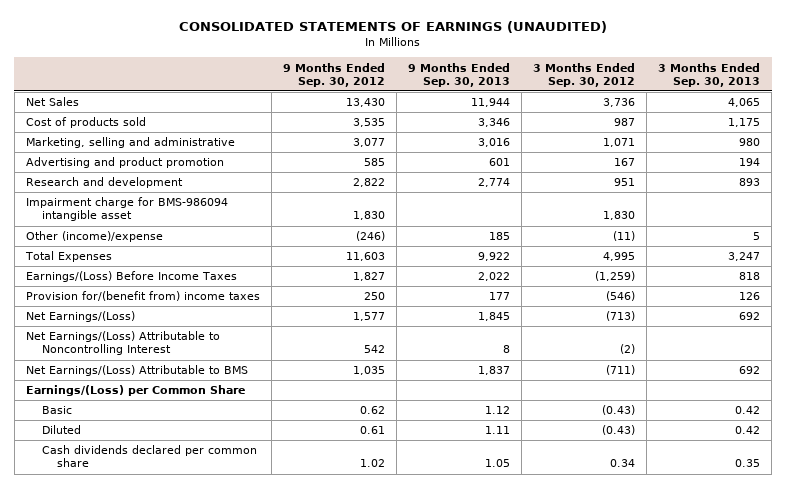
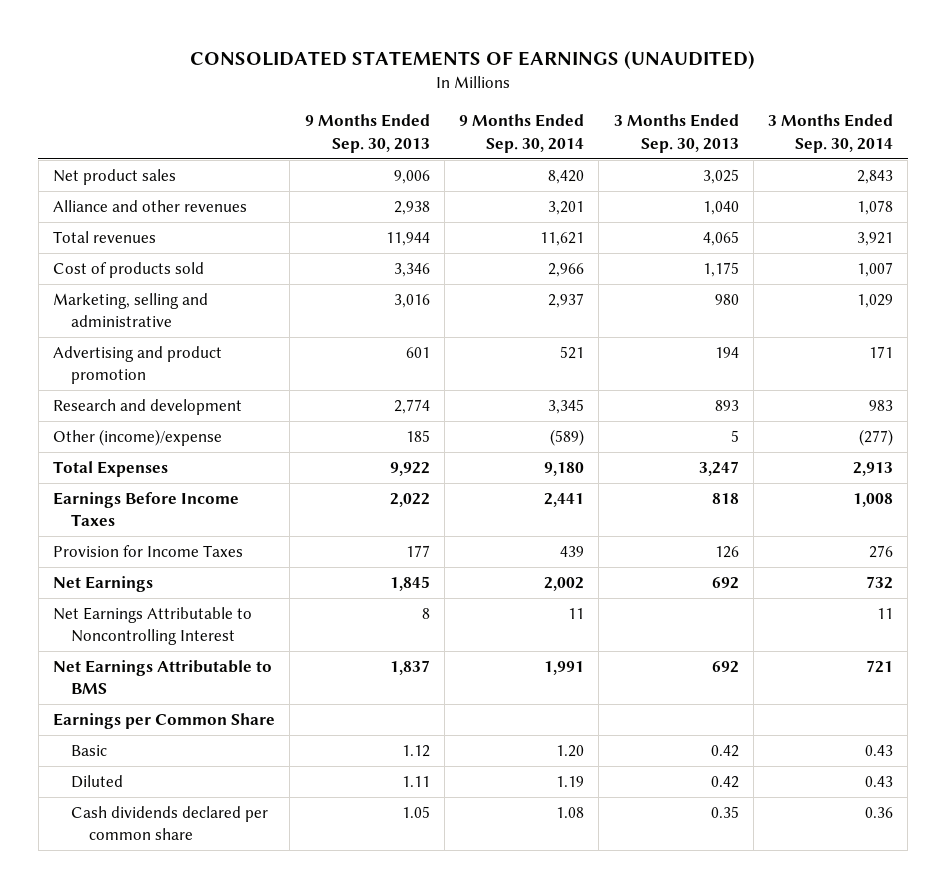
[282,62,385,87] 9 Months Ended Sep. 30, 2012 -> none
[533,62,636,87] 3 Months Ended Sep. 30, 2012 -> none
none -> [459,114,585,153] 9 Months Ended Sep. 30, 2014
none -> [768,114,894,153] 3 Months Ended Sep. 30, 2014
none -> [52,169,176,186] Net product sales
none -> [52,200,247,213] Alliance and other revenues
[25,97,79,107] Net Sales -> [52,231,156,244] Total revenues
[25,197,228,222] Impairment charge for BMS-986094 intangible asset -> none
[25,271,237,283] Earnings/(Loss) Before Income Taxes -> [52,492,239,527] Earnings Before Income Taxes
[25,291,260,302] Provision for/(benefit from) income taxes -> [52,545,243,558] Provision for Income Taxes
[25,311,135,323] Net Earnings/(Loss) -> [52,576,153,593] Net Earnings
[25,331,220,356] Net Earnings/(Loss) Attributable to Noncontrolling Interest -> [52,607,252,646] Net Earnings Attributable to Noncontrolling Interest
[25,365,248,377] Net Earnings/(Loss) Attributable to BMS -> [52,660,272,695] Net Earnings Attributable to BMS
[25,385,245,397] Earnings/(Loss) per Common Share -> [52,713,275,730] Earnings per Common Share

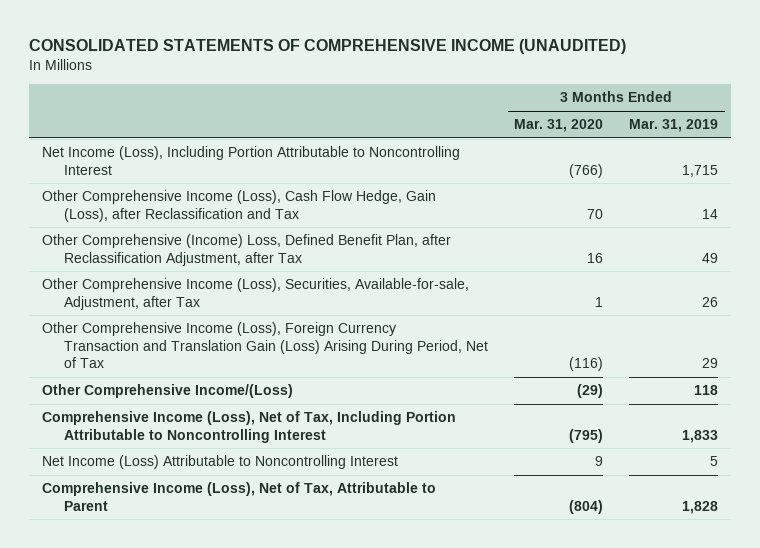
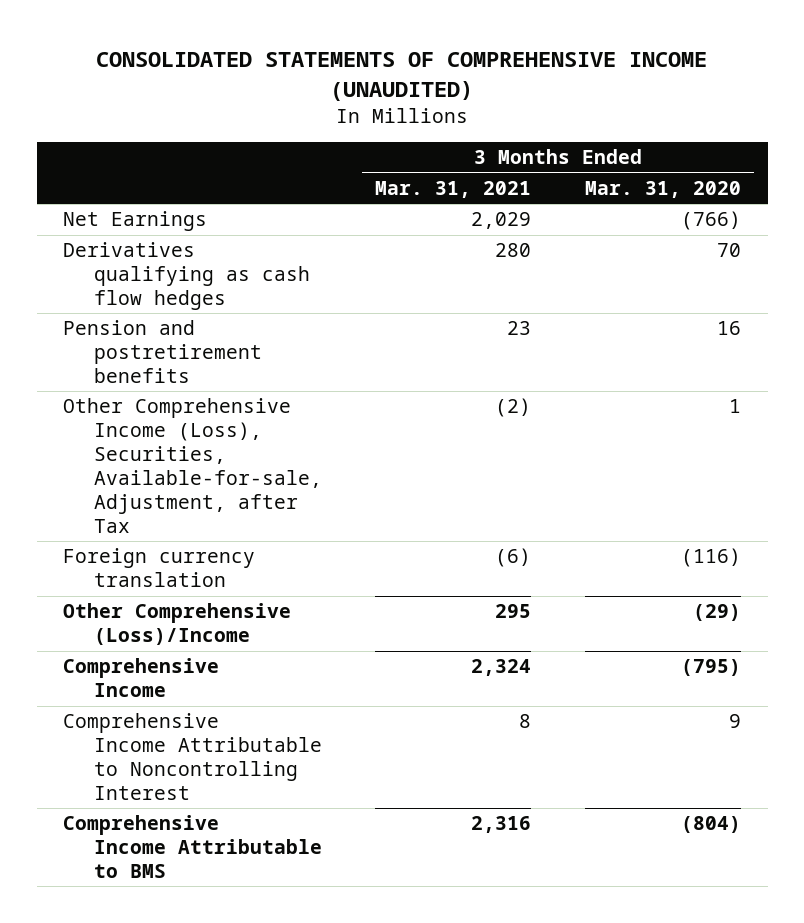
[629,119,719,133] Mar. 31, 2019 -> none
none -> [375,181,532,199] Mar. 31, 2021
[42,146,461,175] Net Income (Loss), Including Portion Attributable to Noncontrolling Interest -> [63,211,208,232] Net Earnings
[42,190,437,222] Other Comprehensive Income (Loss), Cash Flow Hedge, Gain (Loss), after Reclassification and Tax -> [63,242,311,311] Derivatives qualifying as cash flow hedges
[42,234,452,266] Other Comprehensive (Income) Loss, Defined Benefit Plan, after Reclassification Adjustment, after Tax -> [63,320,263,384] Pension and postretirement benefits
[42,322,489,369] Other Comprehensive Income (Loss), Foreign Currency Transaction and Translation Gain (Loss) Arising During Period, Net of Tax -> [63,548,256,588] Foreign currency translation
[42,384,294,399] Other Comprehensive Income/(Loss) -> [63,603,292,646] Other Comprehensive (Loss)/Income
[42,411,457,443] Comprehensive Income (Loss), Net of Tax, Including Portion Attributable to Noncontrolling Interest -> [63,658,220,698] Comprehensive Income
[42,455,399,470] Net Income (Loss) Attributable to Noncontrolling Interest -> [63,713,323,800] Comprehensive Income Attributable to Noncontrolling Interest
[42,482,437,511] Comprehensive Income (Loss), Net of Tax, Attributable to Parent -> [63,815,323,879] Comprehensive Income Attributable to BMS

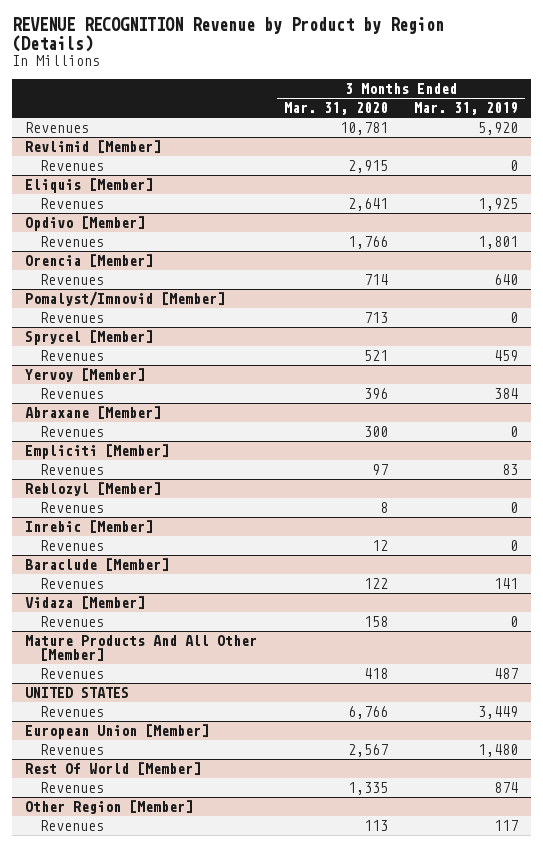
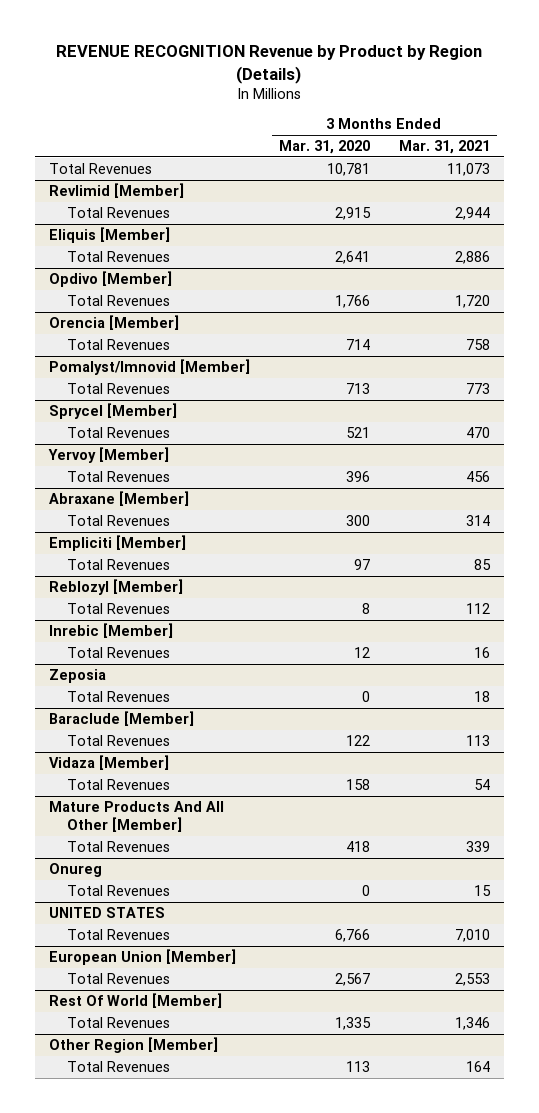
[414,102,519,116] Mar. 31, 2019 -> none
none -> [398,140,490,155] Mar. 31, 2021
[25,122,90,134] Revenues -> [49,162,153,174] Total Revenues
[40,160,105,172] Revenues -> [66,206,170,218] Total Revenues
[40,198,105,210] Revenues -> [66,250,170,262] Total Revenues
[40,236,105,248] Revenues -> [66,294,170,306] Total Revenues
[40,274,105,286] Revenues -> [66,338,170,350] Total Revenues
[40,312,105,324] Revenues -> [66,382,170,394] Total Revenues
[40,350,105,362] Revenues -> [66,426,170,438] Total Revenues
[40,388,105,400] Revenues -> [66,470,170,482] Total Revenues
[40,426,105,438] Revenues -> [66,514,170,526] Total Revenues
[40,464,105,476] Revenues -> [66,558,170,570] Total Revenues
[40,502,105,514] Revenues -> [66,602,170,614] Total Revenues
[40,540,105,552] Revenues -> [66,646,170,658] Total Revenues
none -> [49,668,107,683] Zeposia
none -> [66,690,170,702] Total Revenues
[40,578,105,590] Revenues -> [66,734,170,746] Total Revenues
[40,616,105,628] Revenues -> [66,778,170,790] Total Revenues
[40,668,105,680] Revenues -> [66,840,170,852] Total Revenues
none -> [49,862,103,877] Onureg
none -> [66,884,170,896] Total Revenues
[40,706,105,718] Revenues -> [66,928,170,940] Total Revenues
[40,744,105,756] Revenues -> [66,972,170,984] Total Revenues
[40,782,105,794] Revenues -> [66,1016,170,1028] Total Revenues
[40,820,105,832] Revenues -> [66,1060,170,1072] Total Revenues

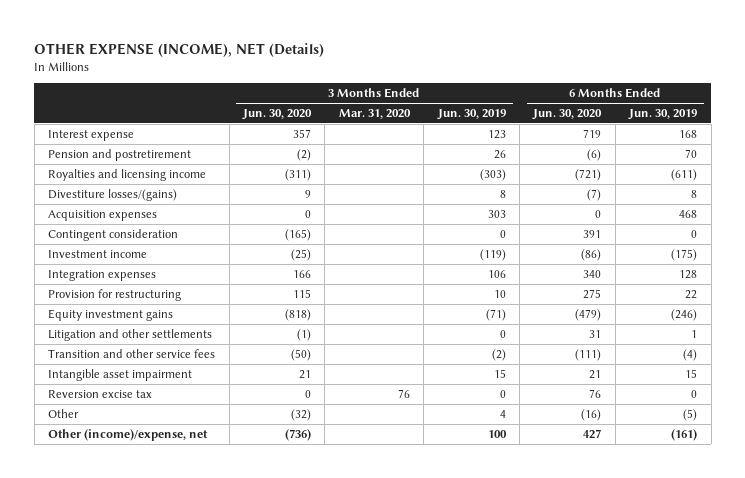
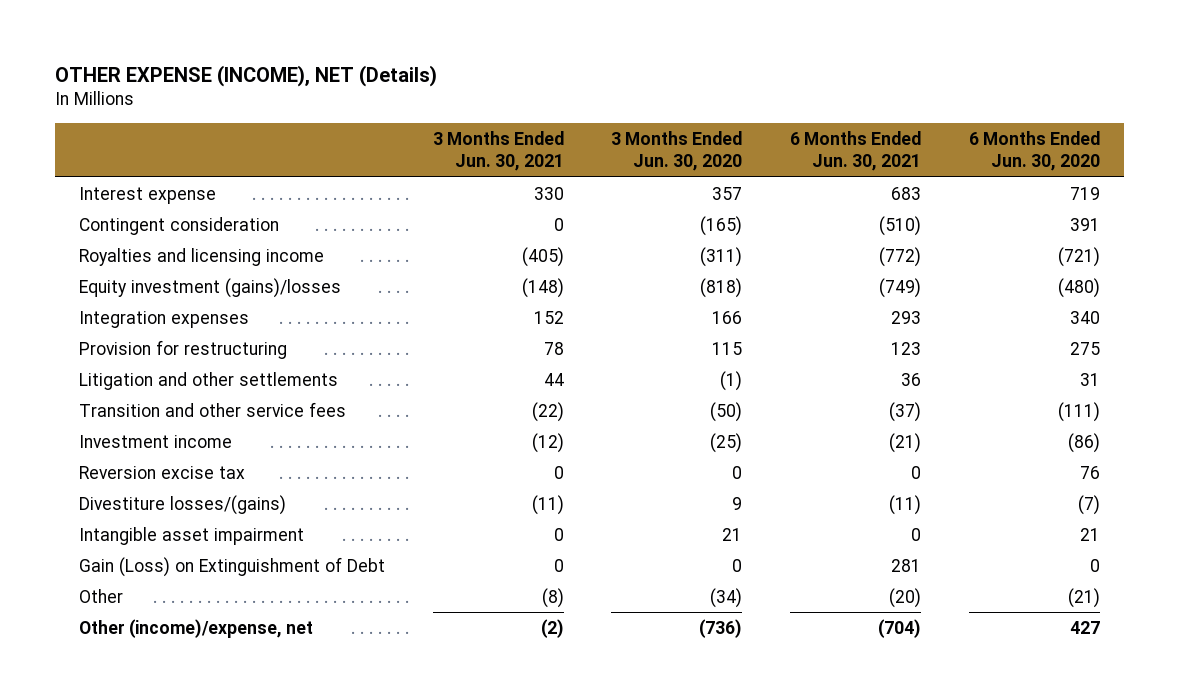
[338,108,411,119] Mar. 31, 2020 -> none
[436,108,506,120] Jun. 30, 2019 -> none
[628,108,698,120] Jun. 30, 2019 -> none
none -> [432,130,564,171] 3 Months Ended Jun. 30, 2021
none -> [790,130,922,171] 6 Months Ended Jun. 30, 2021
[48,148,192,161] Pension and postretirement -> none
[48,209,158,221] Acquisition expenses -> none
[48,168,207,181] Royalties and licensing income -> [78,247,324,266] Royalties and licensing income
none -> [78,277,341,298] Equity investment (gains)/losses
[48,308,174,321] Equity investment gains -> none
[48,249,148,258] Investment income -> [78,434,232,448] Investment income
[48,188,178,201] Divestiture losses/(gains) -> [78,494,286,515] Divestiture losses/(gains)
[48,368,193,381] Intangible asset impairment -> [78,526,304,545] Intangible asset impairment
none -> [78,556,385,577] Gain (Loss) on Extinguishment of Debt
[290,408,311,421] (32) -> [710,587,743,608] (34)
[581,408,602,421] (16) -> [1067,587,1100,608] (21)

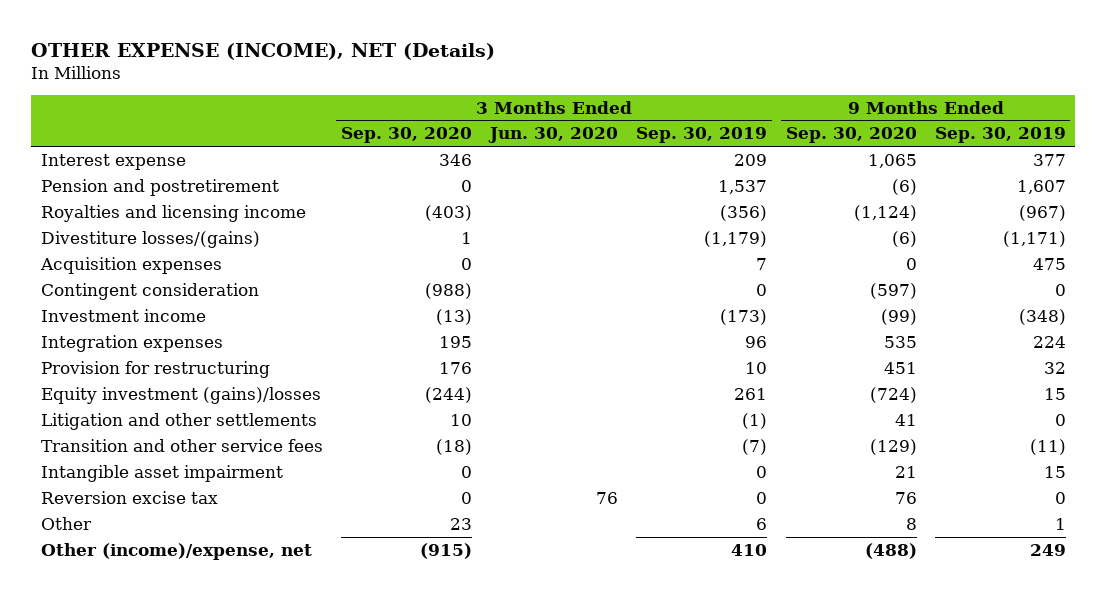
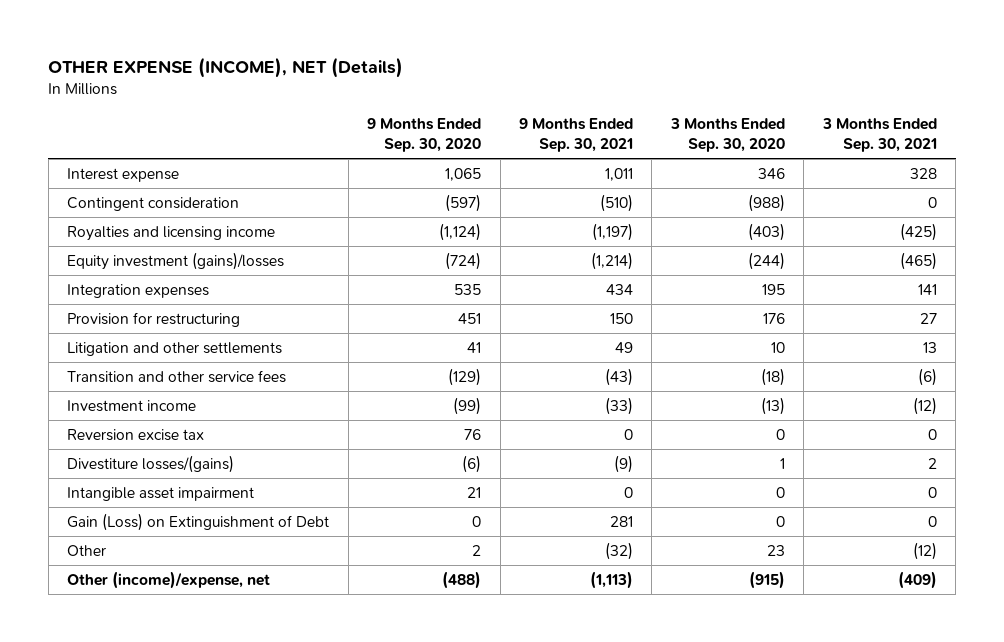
[488,127,619,144] Jun. 30, 2020 -> none
[636,127,768,144] Sep. 30, 2019 -> none
[934,127,1066,144] Sep. 30, 2019 -> none
none -> [519,118,634,153] 9 Months Ended Sep. 30, 2021
none -> [821,118,937,153] 3 Months Ended Sep. 30, 2021
[40,178,279,196] Pension and postretirement -> none
[39,256,222,274] Acquisition expenses -> none
[40,204,306,222] Royalties and licensing income -> [67,225,276,241] Royalties and licensing income
[40,386,321,404] Equity investment (gains)/losses -> [67,251,285,270] Equity investment (gains)/losses
[40,308,206,322] Investment income -> [67,399,197,412] Investment income
[40,230,260,248] Divestiture losses/(gains) -> [67,454,235,473] Divestiture losses/(gains)
[40,464,283,482] Intangible asset impairment -> [67,486,255,501] Intangible asset impairment
none -> [67,512,330,531] Gain (Loss) on Extinguishment of Debt
[905,517,917,530] 8 -> [472,544,482,556] 2

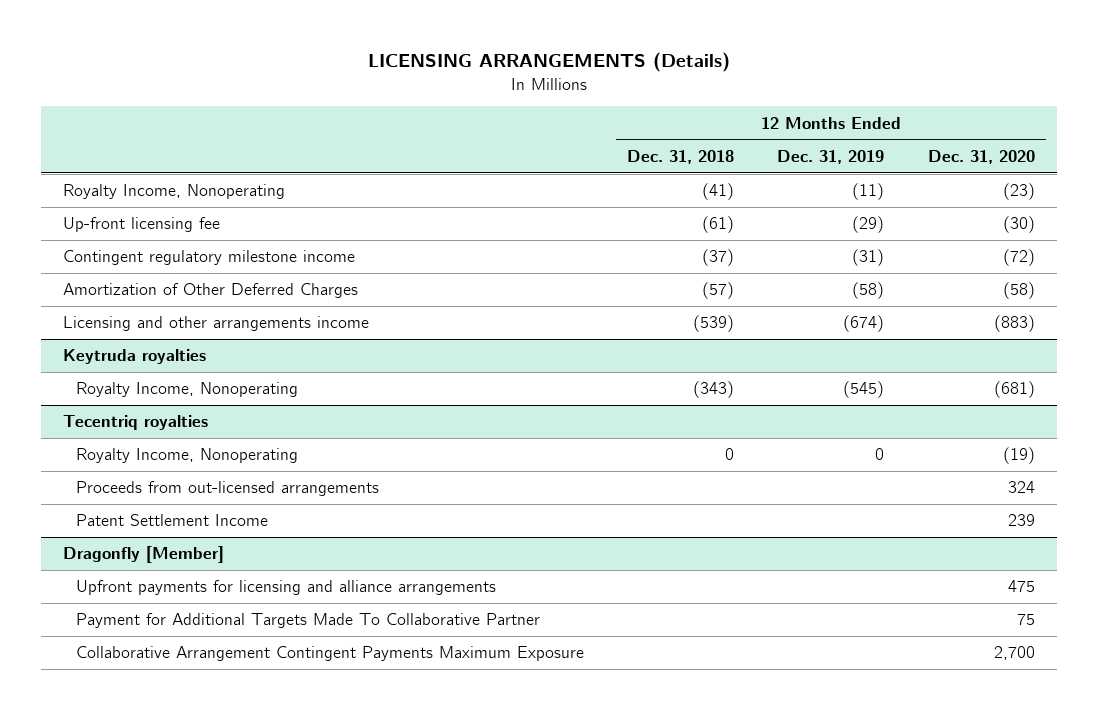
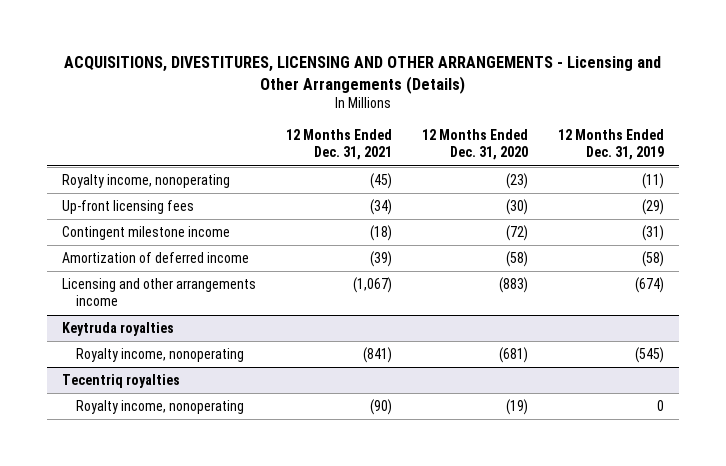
[367,52,730,73] LICENSING ARRANGEMENTS (Details) -> [64,56,662,94] ACQUISITIONS, DIVESTITURES, LICENSING AND OTHER ARRANGEMENTS - Licensing and Other Arrangements (Details)
[627,149,735,164] Dec. 31, 2018 -> none
none -> [286,128,393,161] 12 Months Ended Dec. 31, 2021
[63,184,286,200] Royalty Income, Nonoperating -> [61,174,230,189] Royalty income, nonoperating
[63,217,221,233] Up-front licensing fee -> [61,200,194,215] Up-front licensing fees
[63,250,356,266] Contingent regulatory milestone income -> [61,226,230,241] Contingent milestone income
[63,283,359,299] Amortization of Other Deferred Charges -> [61,252,249,264] Amortization of deferred income
[75,382,298,398] Royalty Income, Nonoperating -> [76,348,245,363] Royalty income, nonoperating
[75,481,379,497] Proceeds from out-licensed arrangements -> none
[75,514,268,527] Patent Settlement Income -> none
[63,546,225,564] Dragonfly [Member] -> none
[75,580,496,596] Upfront payments for licensing and alliance arrangements -> none
[75,613,540,629] Payment for Additional Targets Made To Collaborative Partner -> none
[75,646,584,662] Collaborative Arrangement Contingent Payments Maximum Exposure -> none
[75,448,298,464] Royalty Income, Nonoperating -> [76,400,245,415] Royalty income, nonoperating

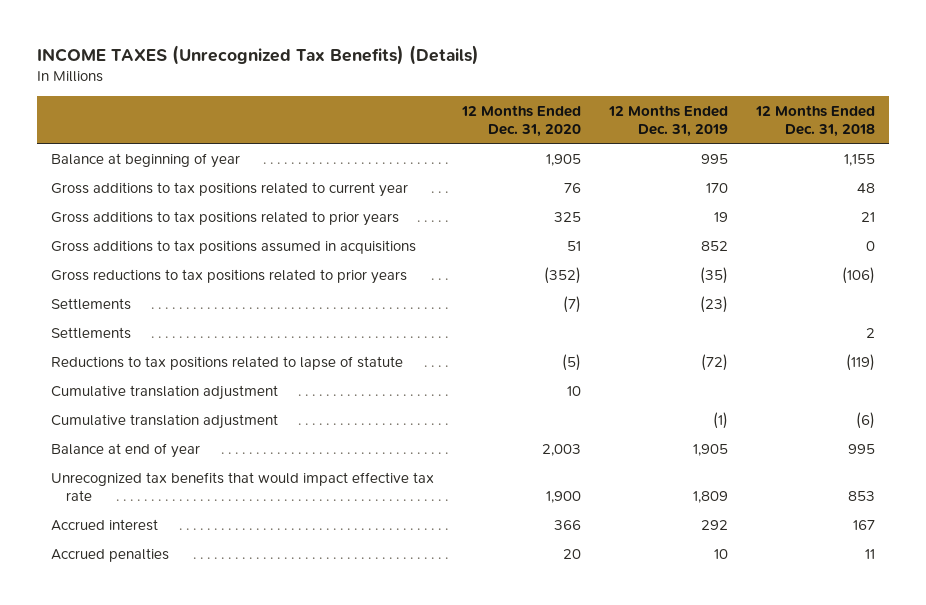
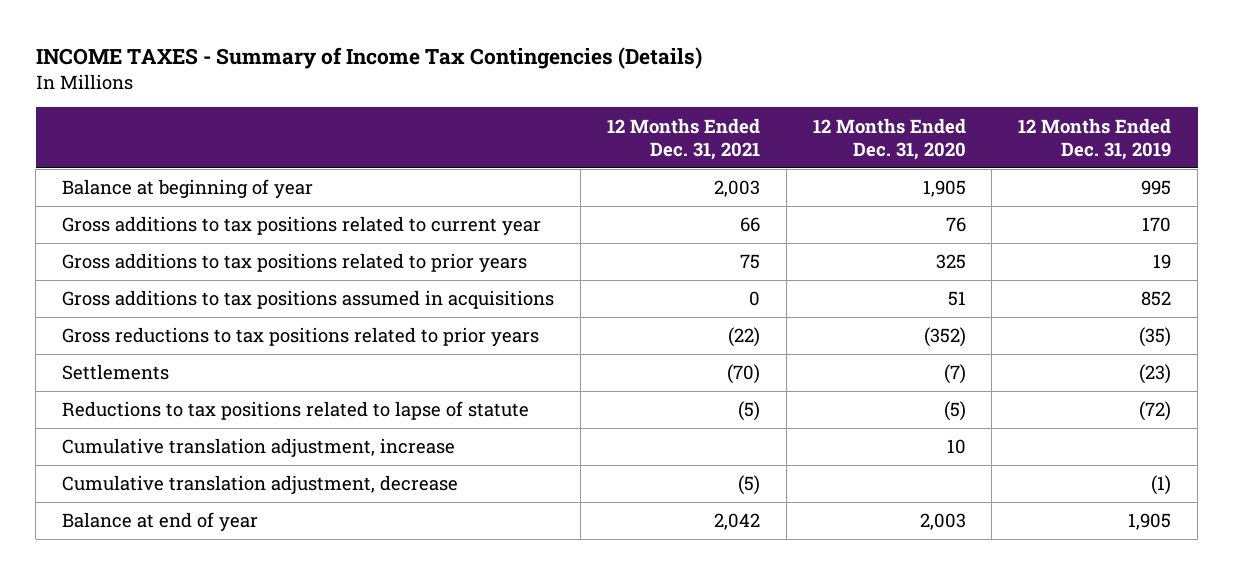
[37,44,480,65] INCOME TAXES (Unrecognized Tax Benefits) (Details) -> [35,47,702,70] INCOME TAXES - Summary of Income Tax Contingencies (Details)
[754,104,875,137] 12 Months Ended Dec. 31, 2018 -> none
none -> [606,117,760,160] 12 Months Ended Dec. 31, 2021
[51,326,132,339] Settlements -> none
[51,384,279,400] Cumulative translation adjustment -> [62,438,456,458] Cumulative translation adjustment, increase
[51,413,279,429] Cumulative translation adjustment -> [62,475,459,495] Cumulative translation adjustment, decrease
[51,471,435,501] Unrecognized tax benefits that would impact effective tax rate -> none
[51,518,159,531] Accrued interest -> none
[51,547,170,562] Accrued penalties -> none

